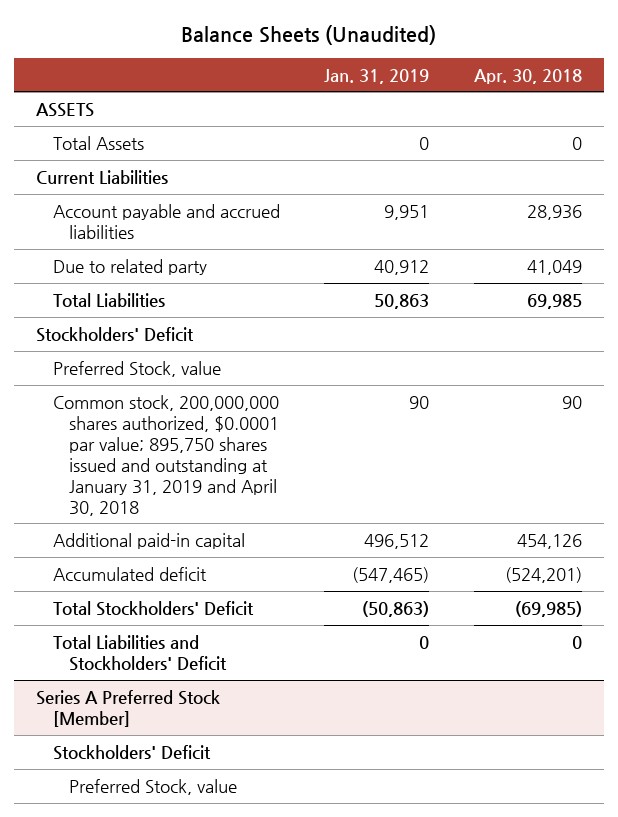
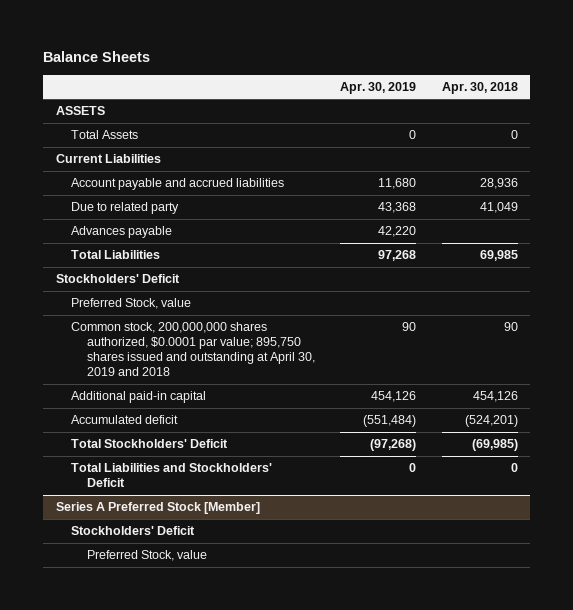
[181,24,437,45] Balance Sheets (Unaudited) -> [42,51,150,63] Balance Sheets
[324,68,430,84] Jan. 31, 2019 -> none
none -> [340,81,417,94] Apr. 30, 2019
none -> [71,226,173,239] Advances payable
[52,394,280,516] Common stock, 200,000,000 shares authorized, $0.0001 par value; 895,750 shares issued and outstanding at January 31, 2019 and April 30, 2018 -> [71,322,315,377] Common stock, 200,000,000 shares authorized, $0.0001 par value; 895,750 shares issued and outstanding at April 30, 2019 and 2018

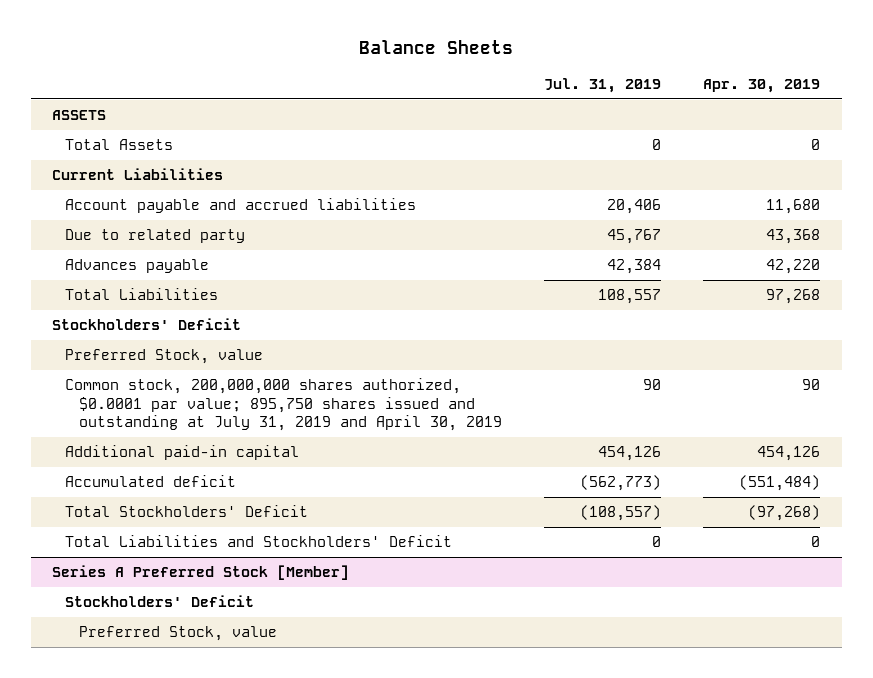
[441,81,518,94] Apr. 30, 2018 -> none
none -> [544,78,662,94] Jul. 31, 2019
[71,322,315,377] Common stock, 200,000,000 shares authorized, $0.0001 par value; 895,750 shares issued and outstanding at April 30, 2019 and 2018 -> [65,378,502,431] Common stock, 200,000,000 shares authorized, $0.0001 par value; 895,750 shares issued and outstanding at July 31, 2019 and April 30, 2019

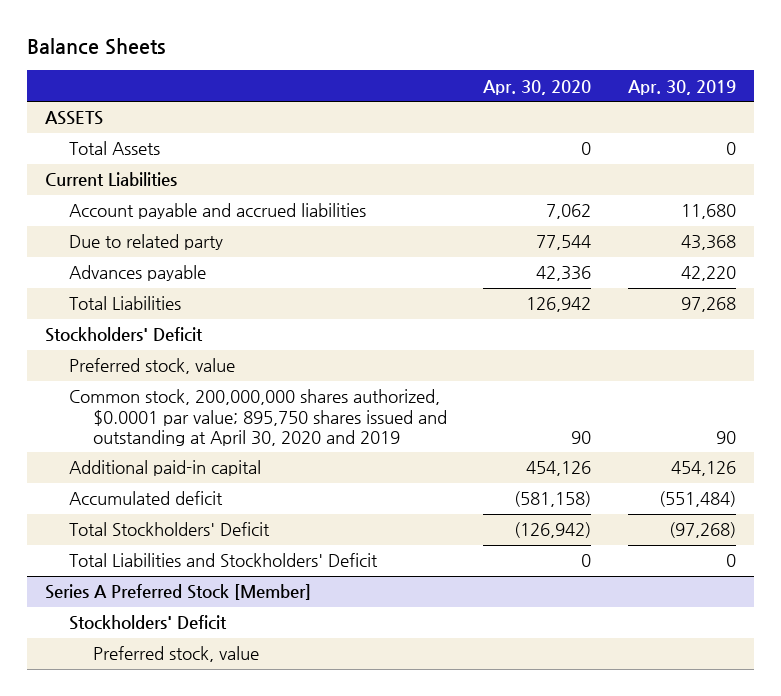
[544,78,662,94] Jul. 31, 2019 -> none
none -> [483,79,592,95] Apr. 30, 2020
[65,349,264,365] Preferred Stock, value -> [69,358,236,375] Preferred stock, value
[65,378,502,431] Common stock, 200,000,000 shares authorized, $0.0001 par value; 895,750 shares issued and outstanding at July 31, 2019 and April 30, 2019 -> [69,389,448,446] Common stock, 200,000,000 shares authorized, $0.0001 par value; 895,750 shares issued and outstanding at April 30, 2020 and 2019
[78,626,277,642] Preferred Stock, value -> [93,646,260,663] Preferred stock, value

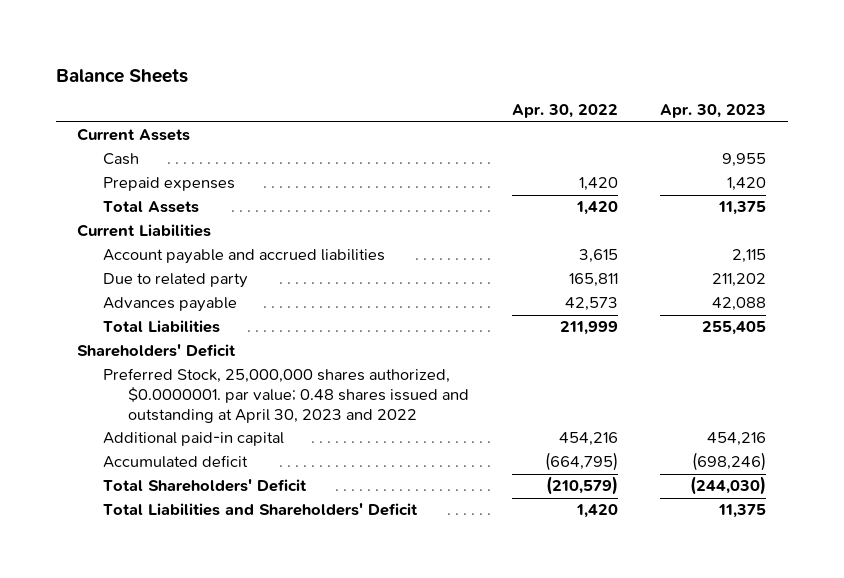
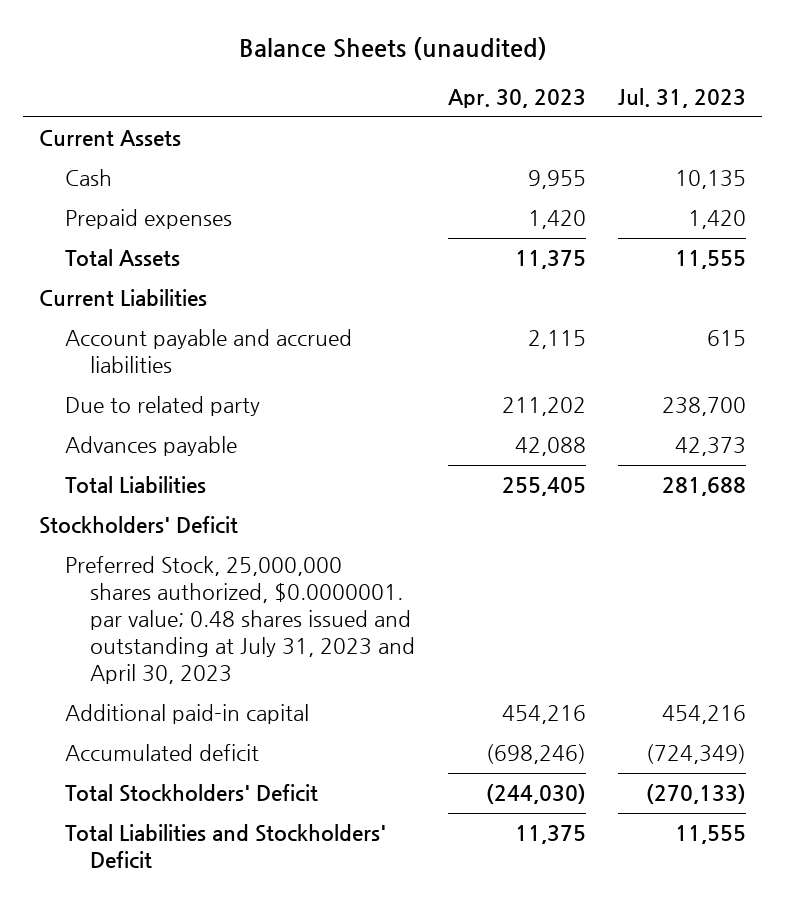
[55,68,188,83] Balance Sheets -> [238,36,547,60] Balance Sheets (unaudited)
[511,104,618,119] Apr. 30, 2022 -> none
none -> [618,88,747,109] Jul. 31, 2023
[77,344,237,358] Shareholders' Deficit -> [39,516,239,535] Stockholders' Deficit
[102,368,470,424] Preferred Stock, 25,000,000 shares authorized, $0.0000001. par value; 0.48 shares issued and outstanding at April 30, 2023 and 2022 -> [64,556,416,685] Preferred Stock, 25,000,000 shares authorized, $0.0000001. par value; 0.48 shares issued and outstanding at July 31, 2023 and April 30, 2023
[102,479,307,493] Total Shareholders' Deficit -> [64,784,318,803] Total Stockholders' Deficit
[102,503,418,517] Total Liabilities and Shareholders' Deficit -> [64,824,386,870] Total Liabilities and Stockholders' Deficit

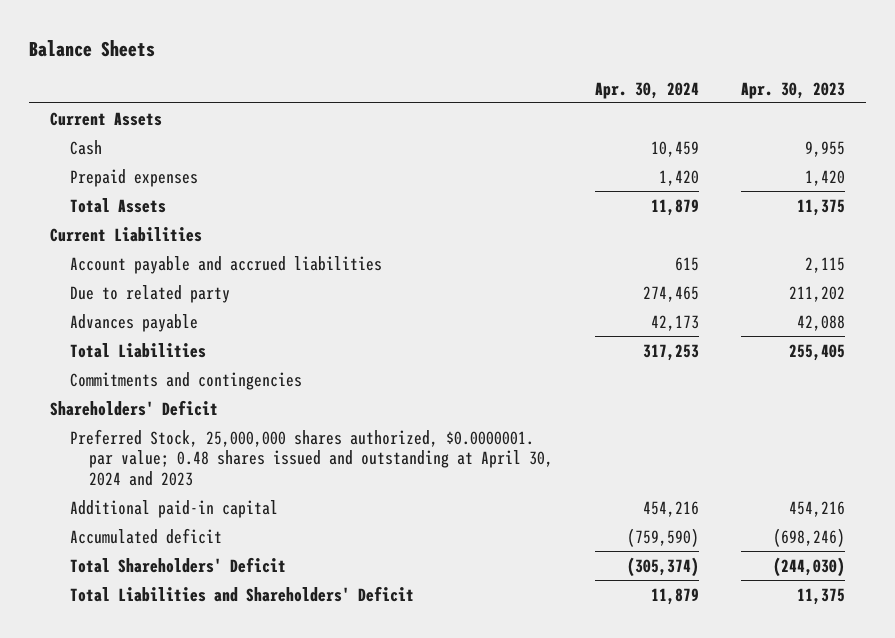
[238,36,547,60] Balance Sheets (unaudited) -> [28,40,155,58] Balance Sheets
[618,88,747,109] Jul. 31, 2023 -> none
none -> [595,81,700,99] Apr. 30, 2024
none -> [69,371,302,390] Commitments and contingencies
[39,516,239,535] Stockholders' Deficit -> [49,399,218,416] Shareholders' Deficit
[64,556,416,685] Preferred Stock, 25,000,000 shares authorized, $0.0000001. par value; 0.48 shares issued and outstanding at July 31, 2023 and April 30, 2023 -> [69,428,554,486] Preferred Stock, 25,000,000 shares authorized, $0.0000001. par value; 0.48 shares issued and outstanding at April 30, 2024 and 2023
[64,784,318,803] Total Stockholders' Deficit -> [69,556,286,573] Total Shareholders' Deficit
[64,824,386,870] Total Liabilities and Stockholders' Deficit -> [69,585,414,602] Total Liabilities and Shareholders' Deficit

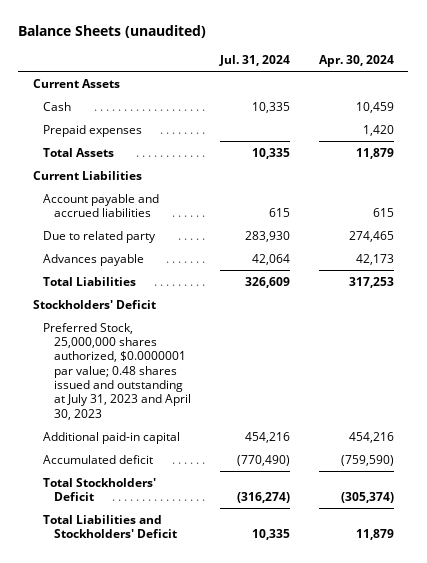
[28,40,155,58] Balance Sheets -> [18,25,207,39] Balance Sheets (unaudited)
[741,81,846,99] Apr. 30, 2023 -> none
none -> [218,54,290,66] Jul. 31, 2024
[69,371,302,390] Commitments and contingencies -> none
[49,399,218,416] Shareholders' Deficit -> [32,299,156,309] Stockholders' Deficit
[69,428,554,486] Preferred Stock, 25,000,000 shares authorized, $0.0000001. par value; 0.48 shares issued and outstanding at April 30, 2024 and 2023 -> [43,322,191,420] Preferred Stock, 25,000,000 shares authorized, $0.0000001 par value; 0.48 shares issued and outstanding at July 31, 2023 and April 30, 2023
[69,556,286,573] Total Shareholders' Deficit -> [43,477,157,502] Total Stockholders' Deficit
[69,585,414,602] Total Liabilities and Shareholders' Deficit -> [43,514,177,539] Total Liabilities and Stockholders' Deficit

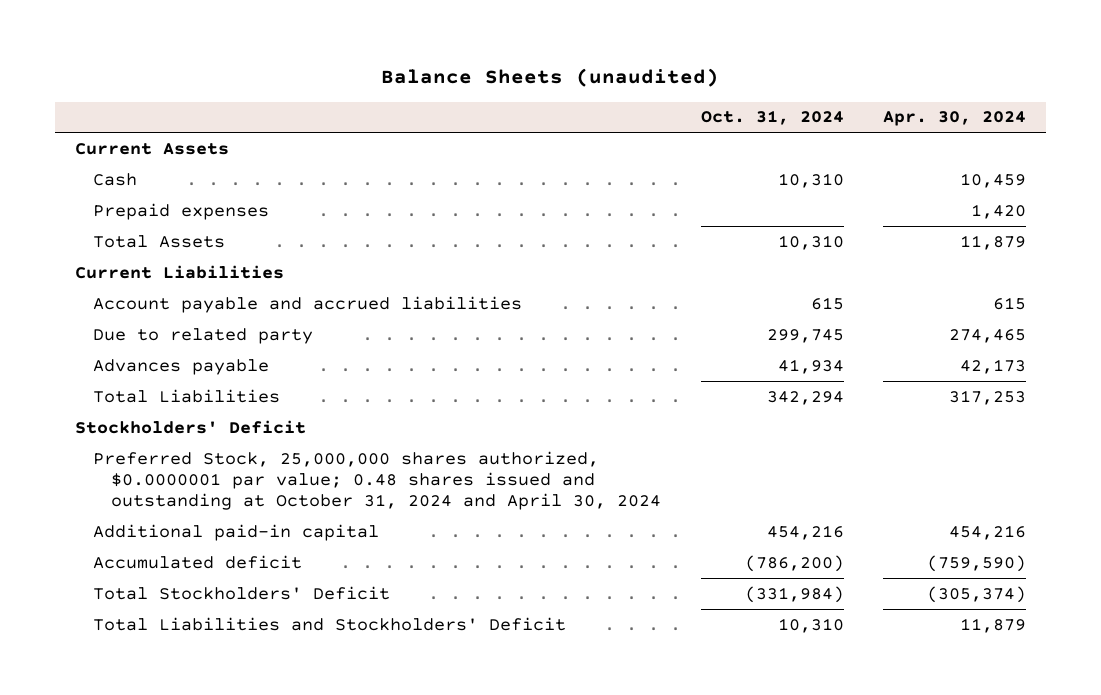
[218,54,290,66] Jul. 31, 2024 -> none
none -> [700,110,844,126] Oct. 31, 2024
[43,322,191,420] Preferred Stock, 25,000,000 shares authorized, $0.0000001 par value; 0.48 shares issued and outstanding at July 31, 2023 and April 30, 2023 -> [92,450,662,511] Preferred Stock, 25,000,000 shares authorized, $0.0000001 par value; 0.48 shares issued and outstanding at October 31, 2024 and April 30, 2024

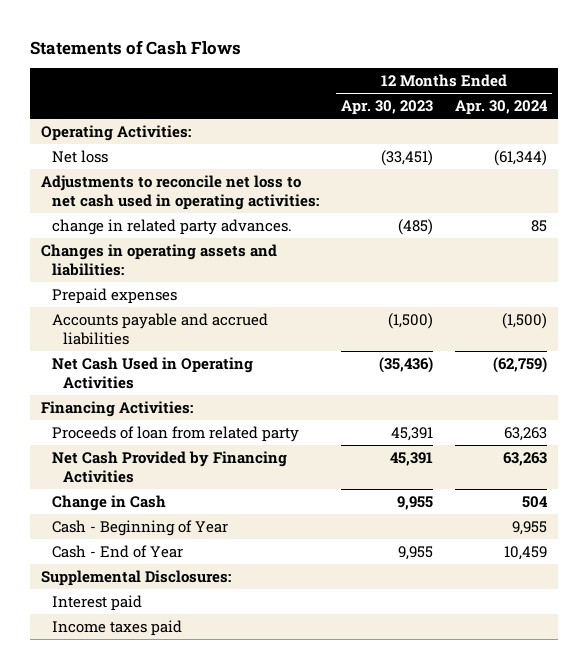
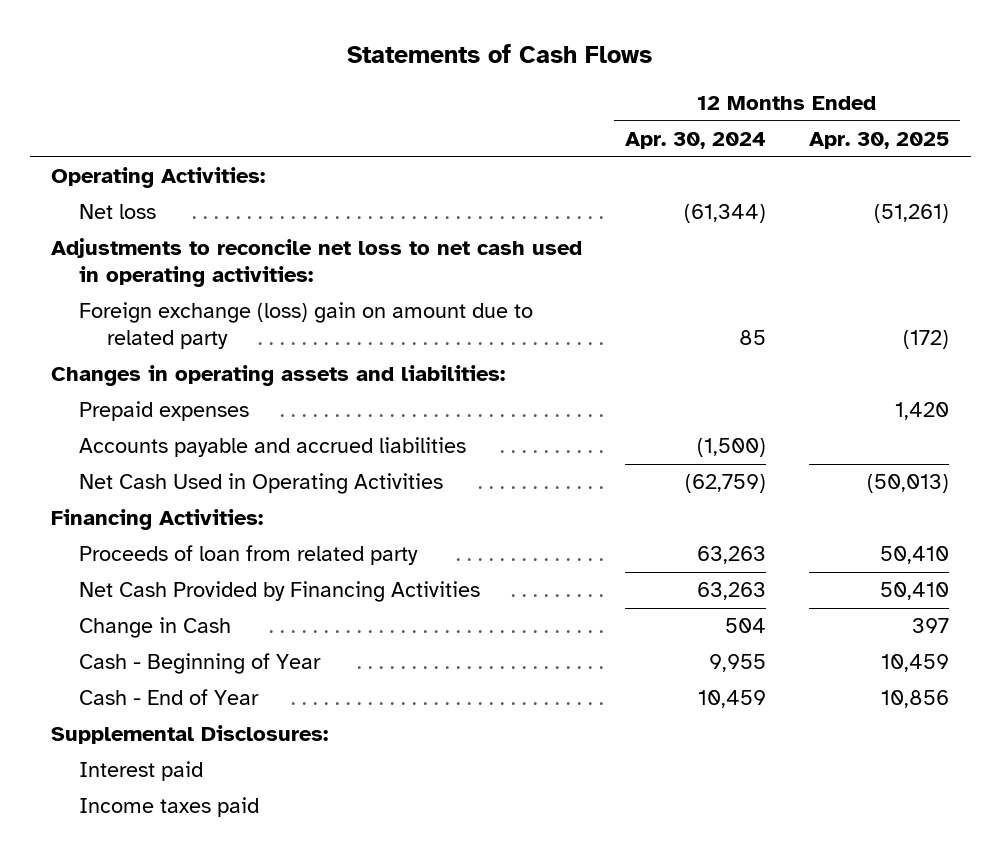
[340,100,433,116] Apr. 30, 2023 -> none
none -> [809,132,950,150] Apr. 30, 2025
[52,218,293,235] change in related party advances. -> [78,302,533,350] Foreign exchange (loss) gain on amount due to related party

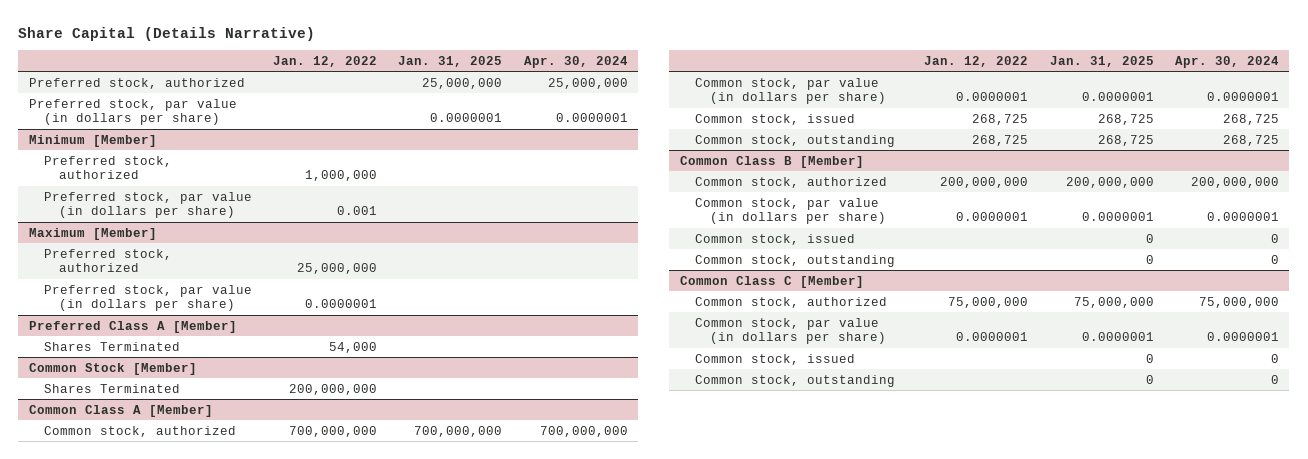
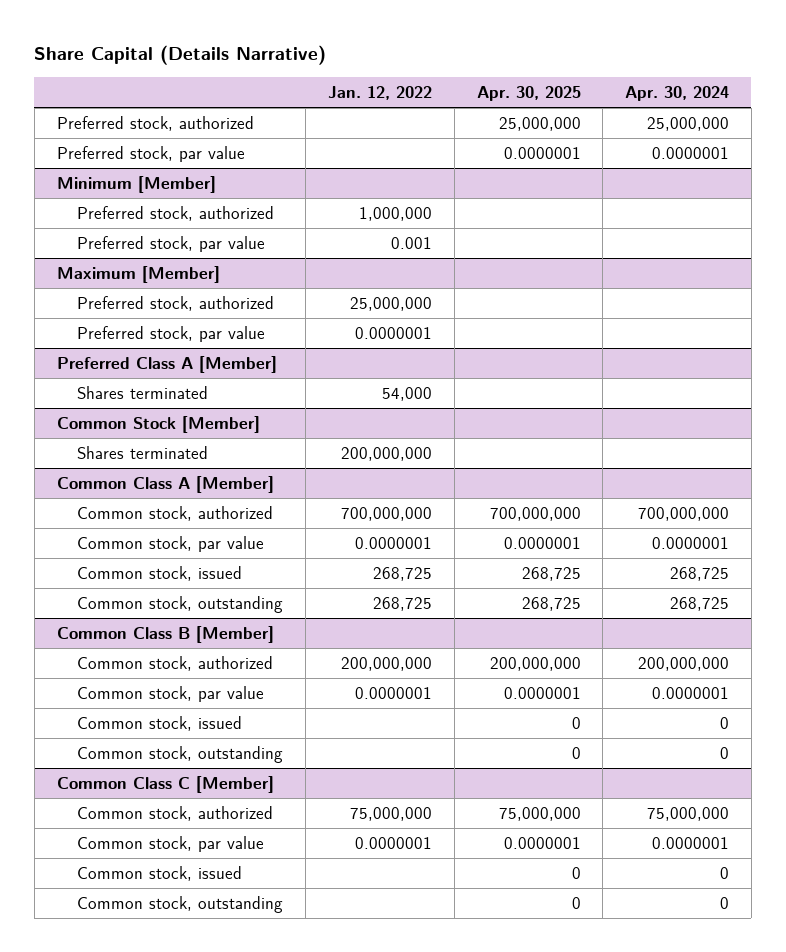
[398,55,503,67] Jan. 31, 2025 -> none
none -> [476,85,581,101] Apr. 30, 2025
[28,98,237,126] Preferred stock, par value (in dollars per share) -> [56,145,245,162] Preferred stock, par value
[43,191,252,219] Preferred stock, par value (in dollars per share) -> [77,235,266,252] Preferred stock, par value
[43,284,252,312] Preferred stock, par value (in dollars per share) -> [77,325,266,342] Preferred stock, par value
[43,341,180,351] Shares Terminated -> [77,385,209,399] Shares terminated
[43,383,180,393] Shares Terminated -> [77,445,209,459] Shares terminated
[695,77,886,105] Common stock, par value (in dollars per share) -> [77,535,265,552] Common stock, par value
[695,197,886,225] Common stock, par value (in dollars per share) -> [77,685,265,702] Common stock, par value
[695,317,886,345] Common stock, par value (in dollars per share) -> [77,835,265,852] Common stock, par value

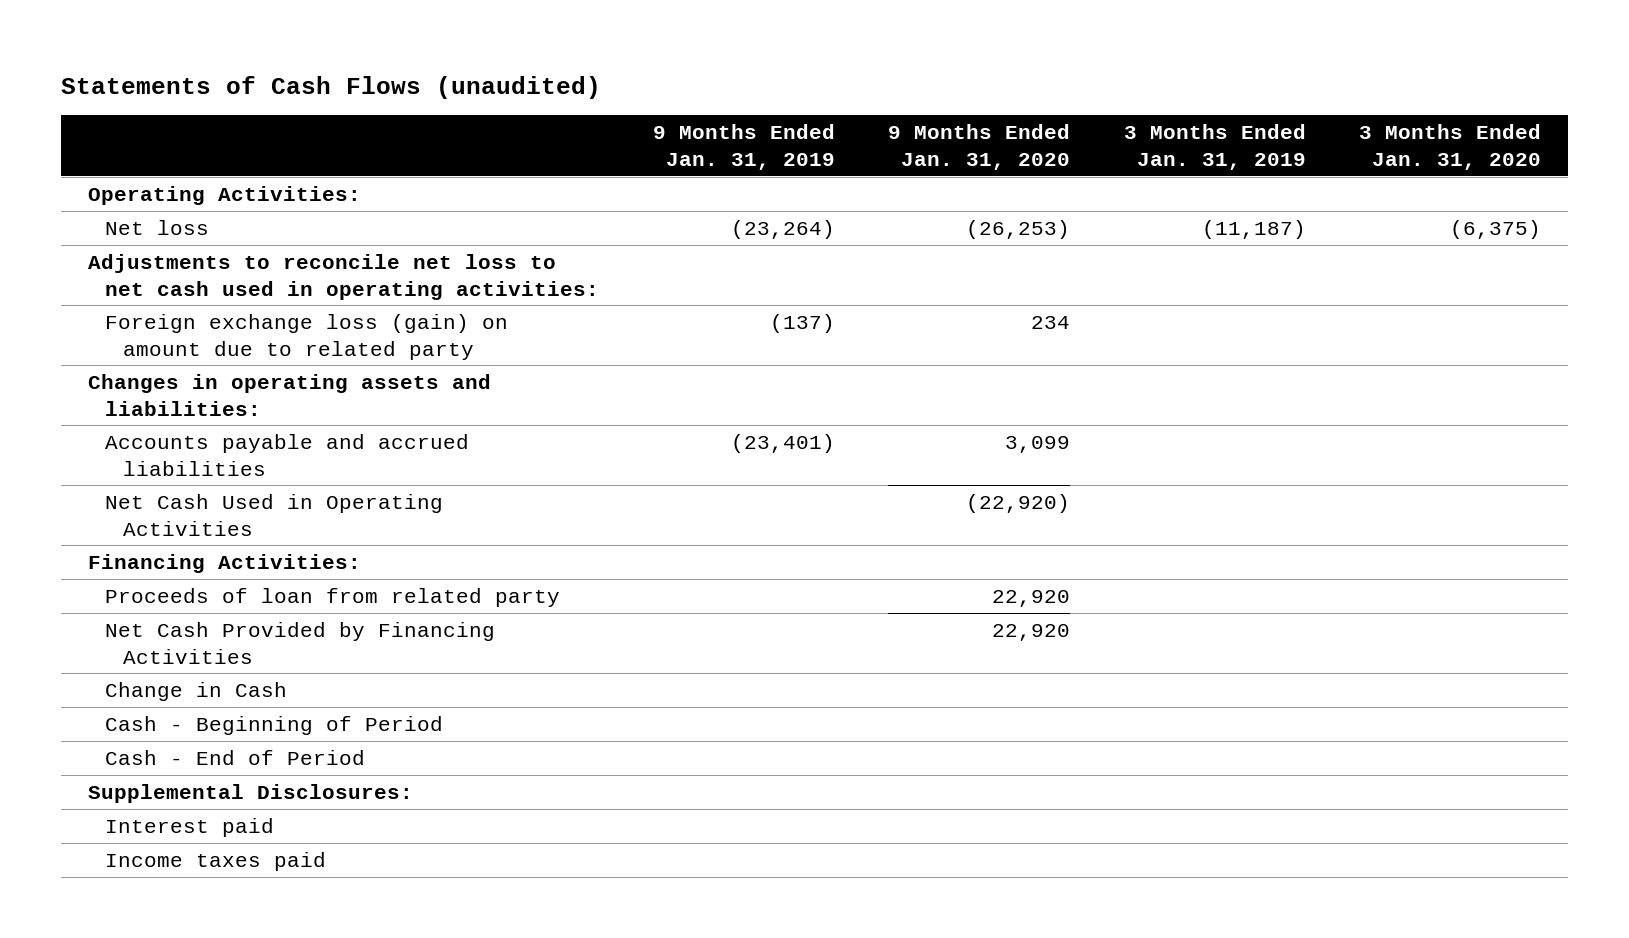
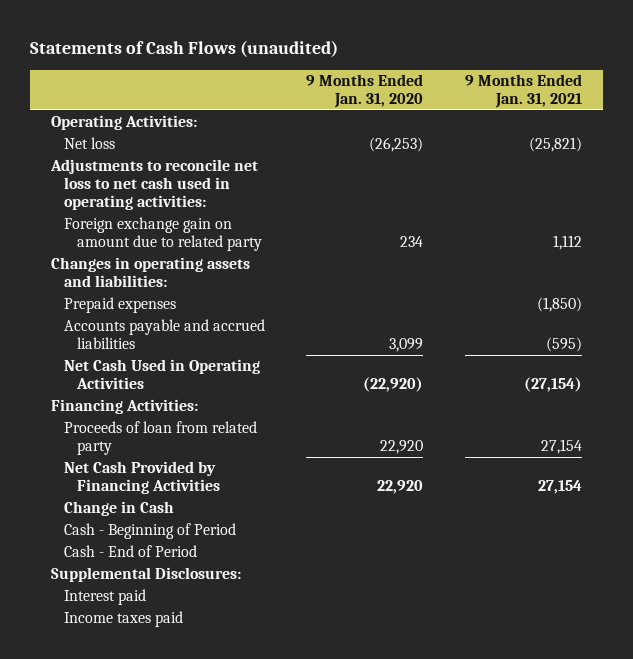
[652,124,835,170] 9 Months Ended Jan. 31, 2019 -> none
[1123,124,1306,170] 3 Months Ended Jan. 31, 2019 -> none
[1359,124,1542,170] 3 Months Ended Jan. 31, 2020 -> none
none -> [465,74,583,108] 9 Months Ended Jan. 31, 2021
[105,313,509,360] Foreign exchange loss (gain) on amount due to related party -> [63,217,262,252] Foreign exchange gain on amount due to related party
none -> [63,297,176,314] Prepaid expenses

